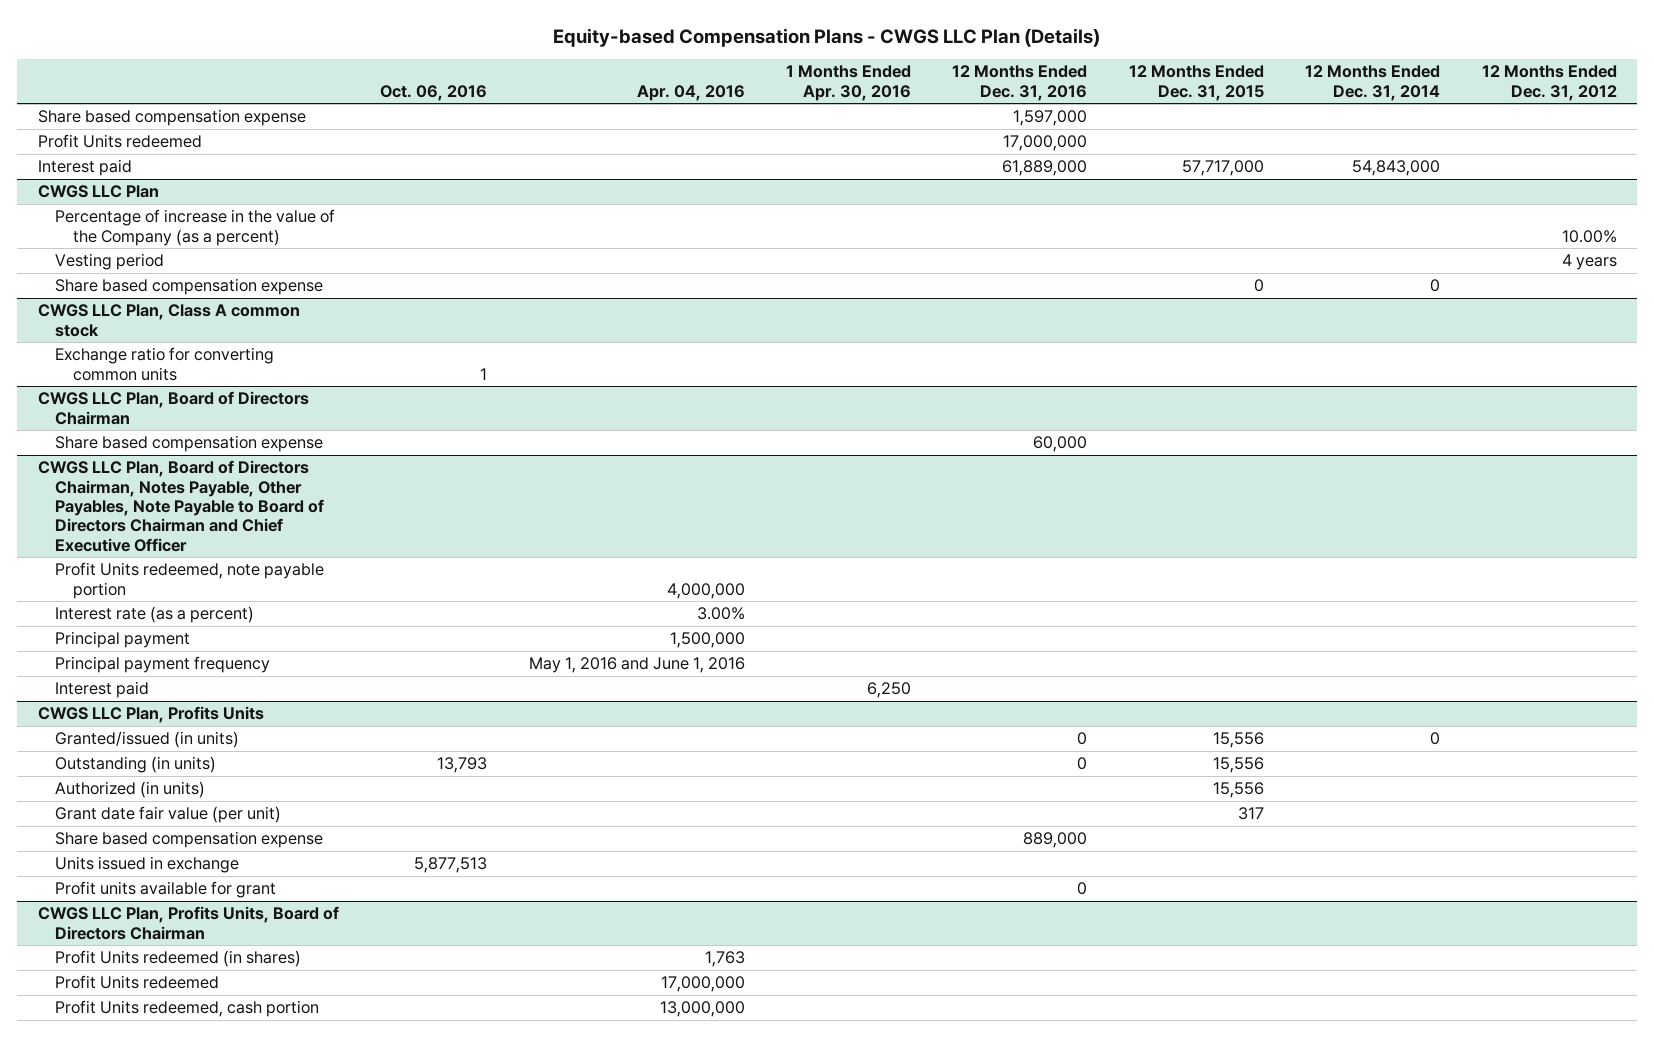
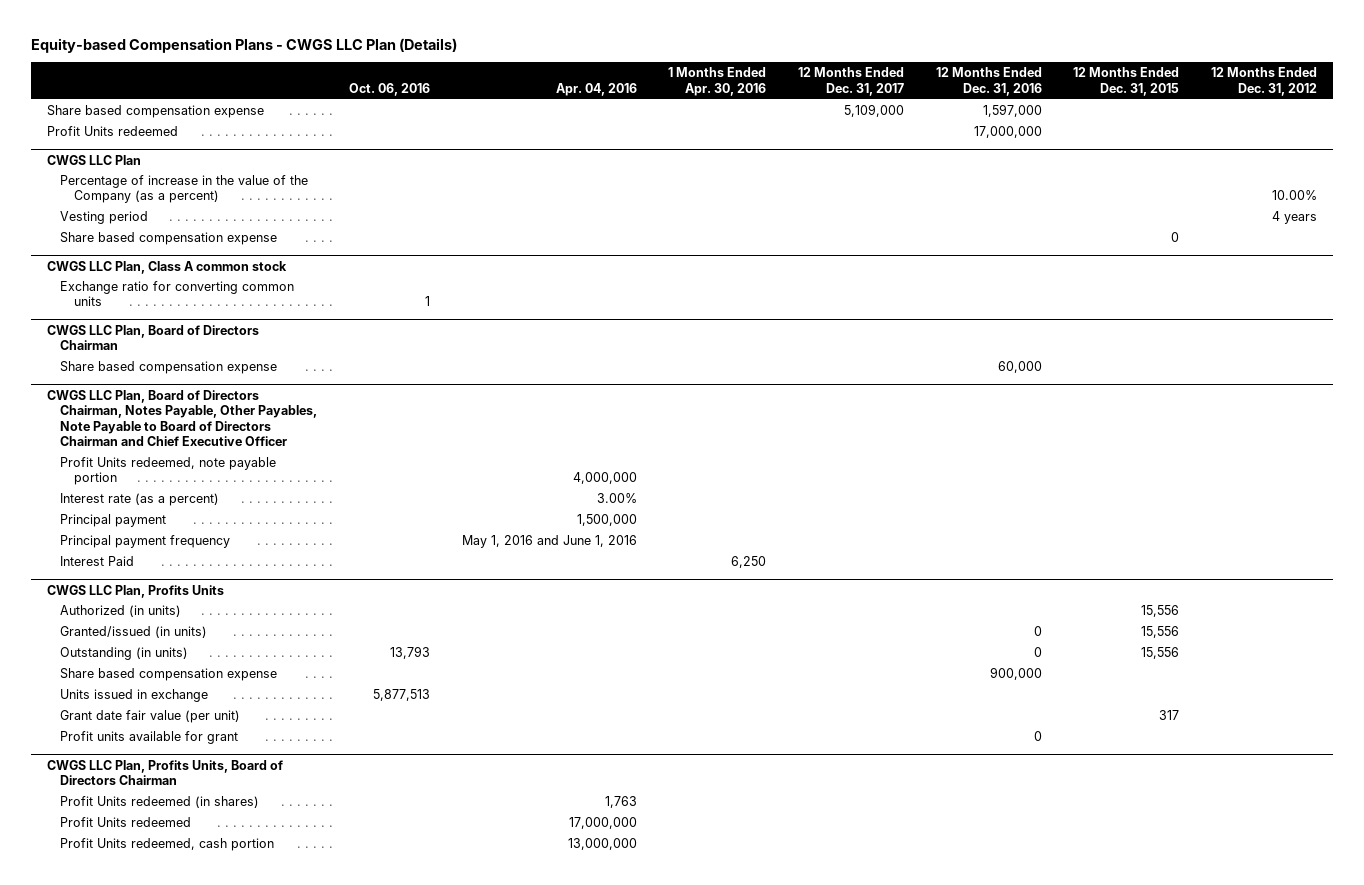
[1305,65,1441,101] 12 Months Ended Dec. 31, 2014 -> none
none -> [798,67,905,96] 12 Months Ended Dec. 31, 2017
[37,159,132,177] Interest paid -> none
[55,681,150,699] Interest paid -> [60,555,135,566] Interest Paid
[55,781,206,799] Authorized (in units) -> [60,604,182,617] Authorized (in units)
[1023,832,1088,849] 889,000 -> [989,666,1042,680] 900,000
[55,806,282,824] Grant date fair value (per unit) -> [60,709,241,723] Grant date fair value (per unit)

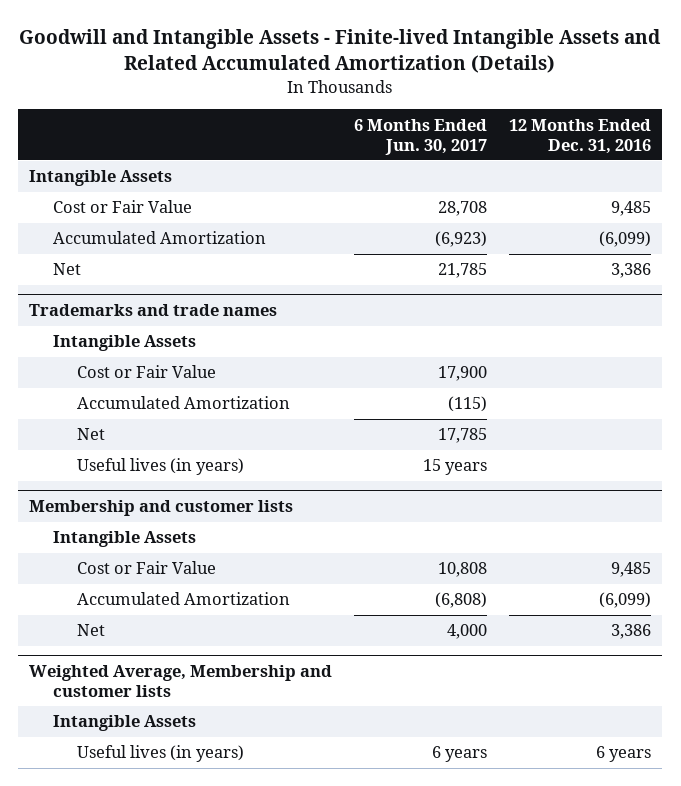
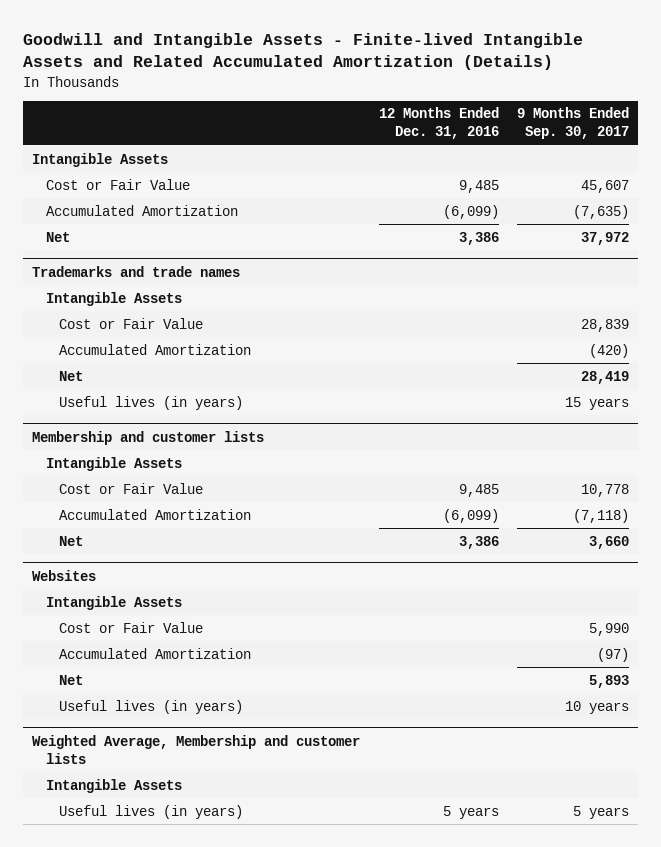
[354,118,488,155] 6 Months Ended Jun. 30, 2017 -> none
none -> [516,107,629,140] 9 Months Ended Sep. 30, 2017
none -> [32,569,97,581] Websites
none -> [45,595,182,610] Intangible Assets
none -> [59,621,204,633] Cost or Fair Value
none -> [59,647,252,659] Accumulated Amortization
none -> [59,674,84,685] Net
none -> [59,699,244,714] Useful lives (in years)
[596,746,652,763] 6 years -> [442,805,499,819] 5 years

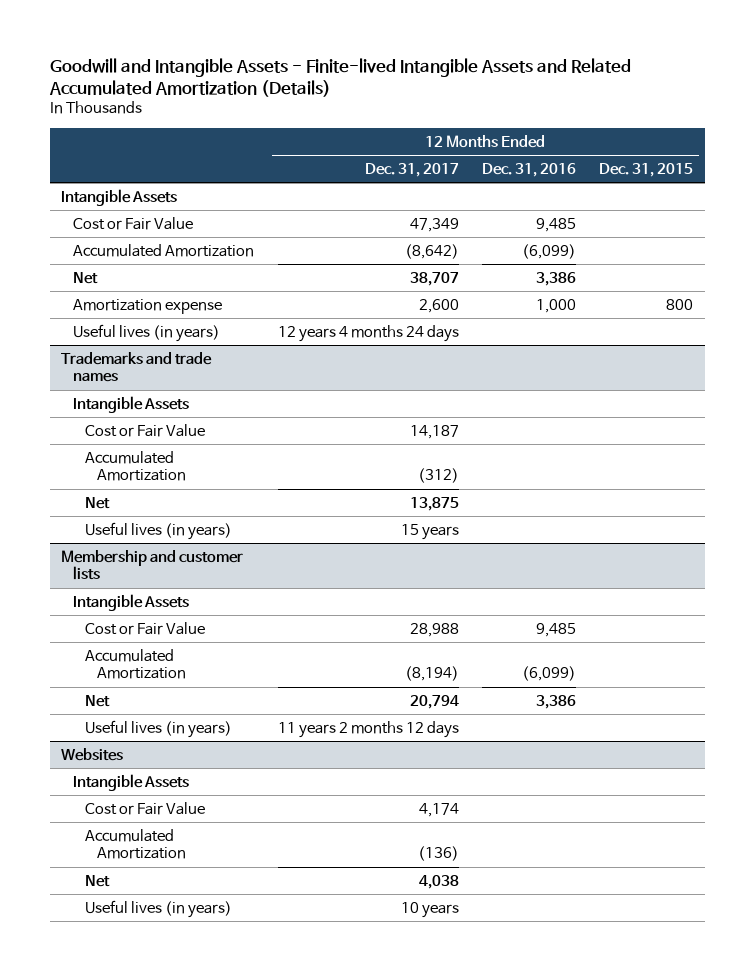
[516,107,629,140] 9 Months Ended Sep. 30, 2017 -> none
none -> [364,162,459,177] Dec. 31, 2017
none -> [599,162,694,177] Dec. 31, 2015
none -> [73,298,223,314] Amortization expense
none -> [73,323,221,342] Useful lives (in years)
none -> [85,719,233,738] Useful lives (in years)
[32,734,361,764] Weighted Average, Membership and customer lists -> none
[45,778,182,793] Intangible Assets -> none
[59,804,244,819] Useful lives (in years) -> none

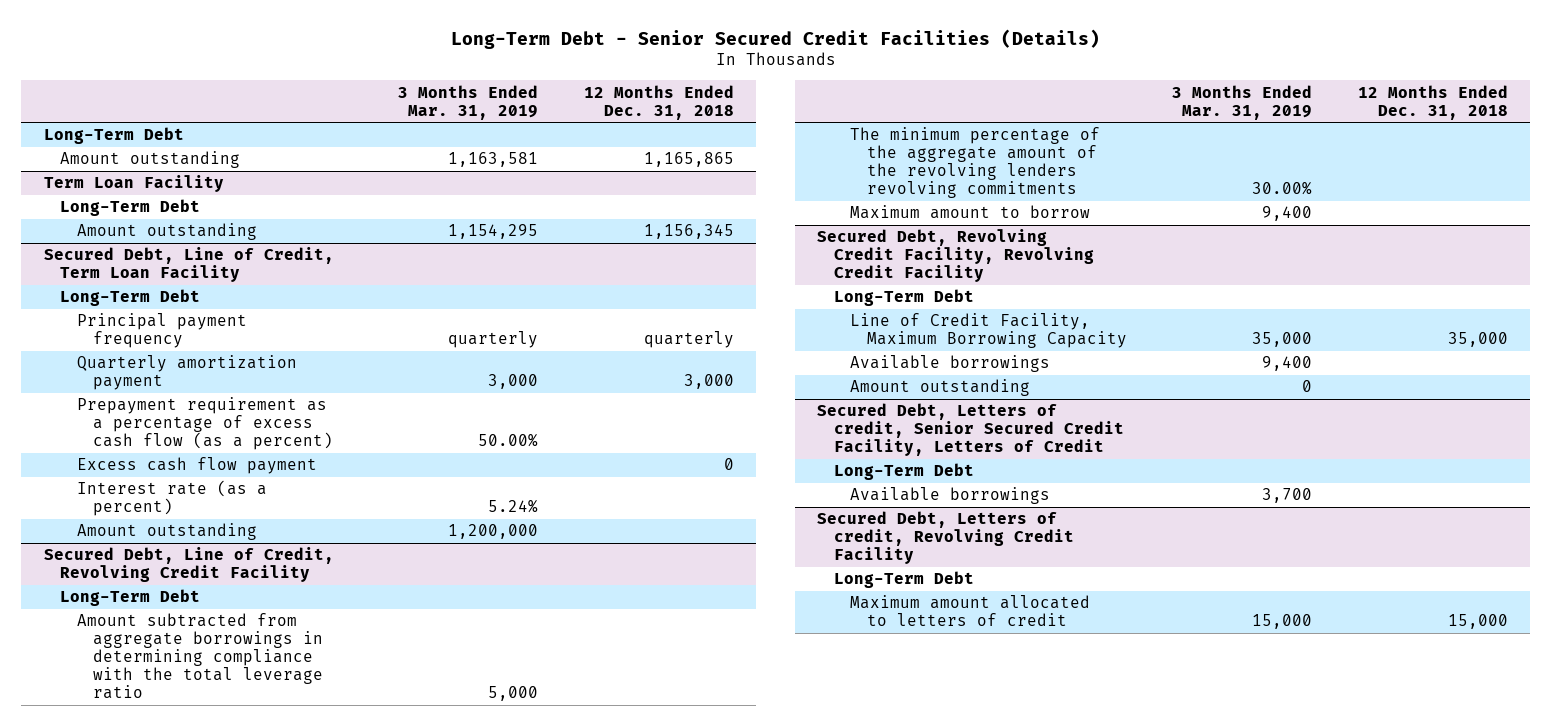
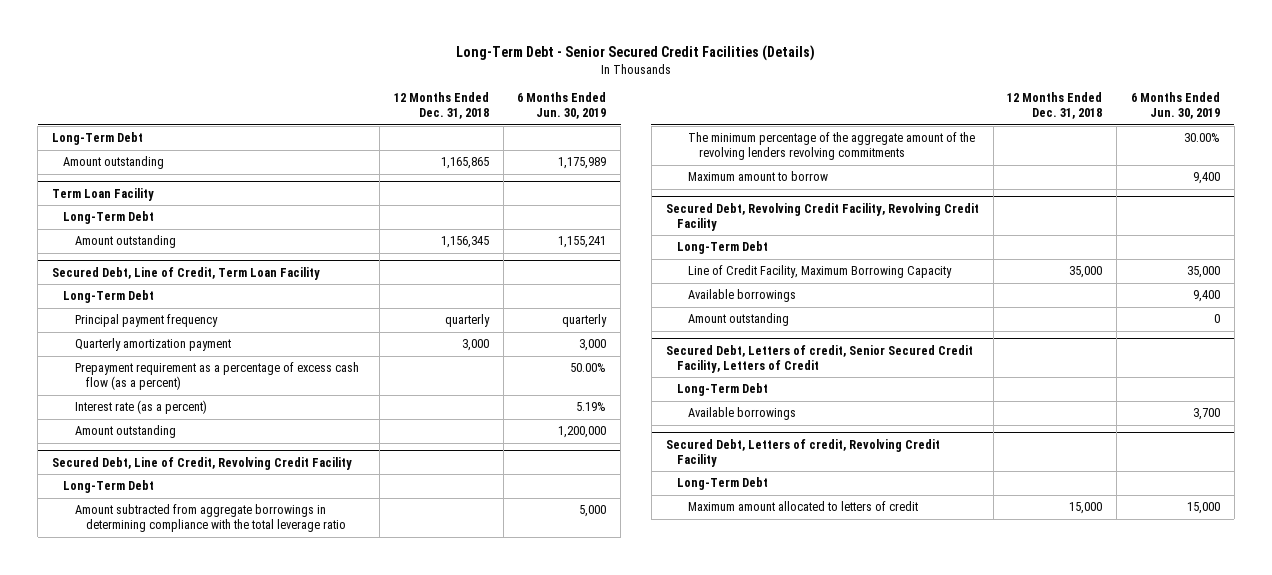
[398,84,539,120] 3 Months Ended Mar. 31, 2019 -> none
none -> [517,92,607,120] 6 Months Ended Jun. 30, 2019
[76,457,317,475] Excess cash flow payment -> none

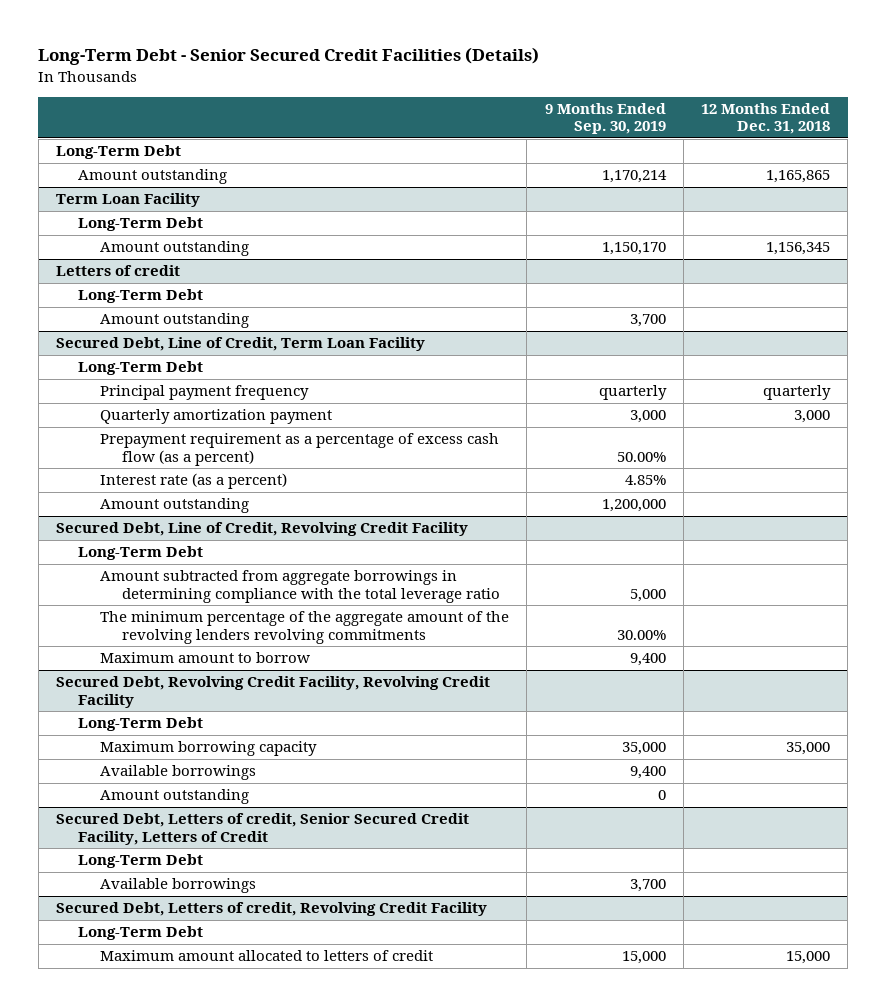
[517,92,607,120] 6 Months Ended Jun. 30, 2019 -> none
none -> [544,102,666,135] 9 Months Ended Sep. 30, 2019
none -> [55,265,180,277] Letters of credit
none -> [77,289,203,304] Long-Term Debt
none -> [100,313,250,329] Amount outstanding
[688,265,953,279] Line of Credit Facility, Maximum Borrowing Capacity -> [100,741,318,757] Maximum borrowing capacity

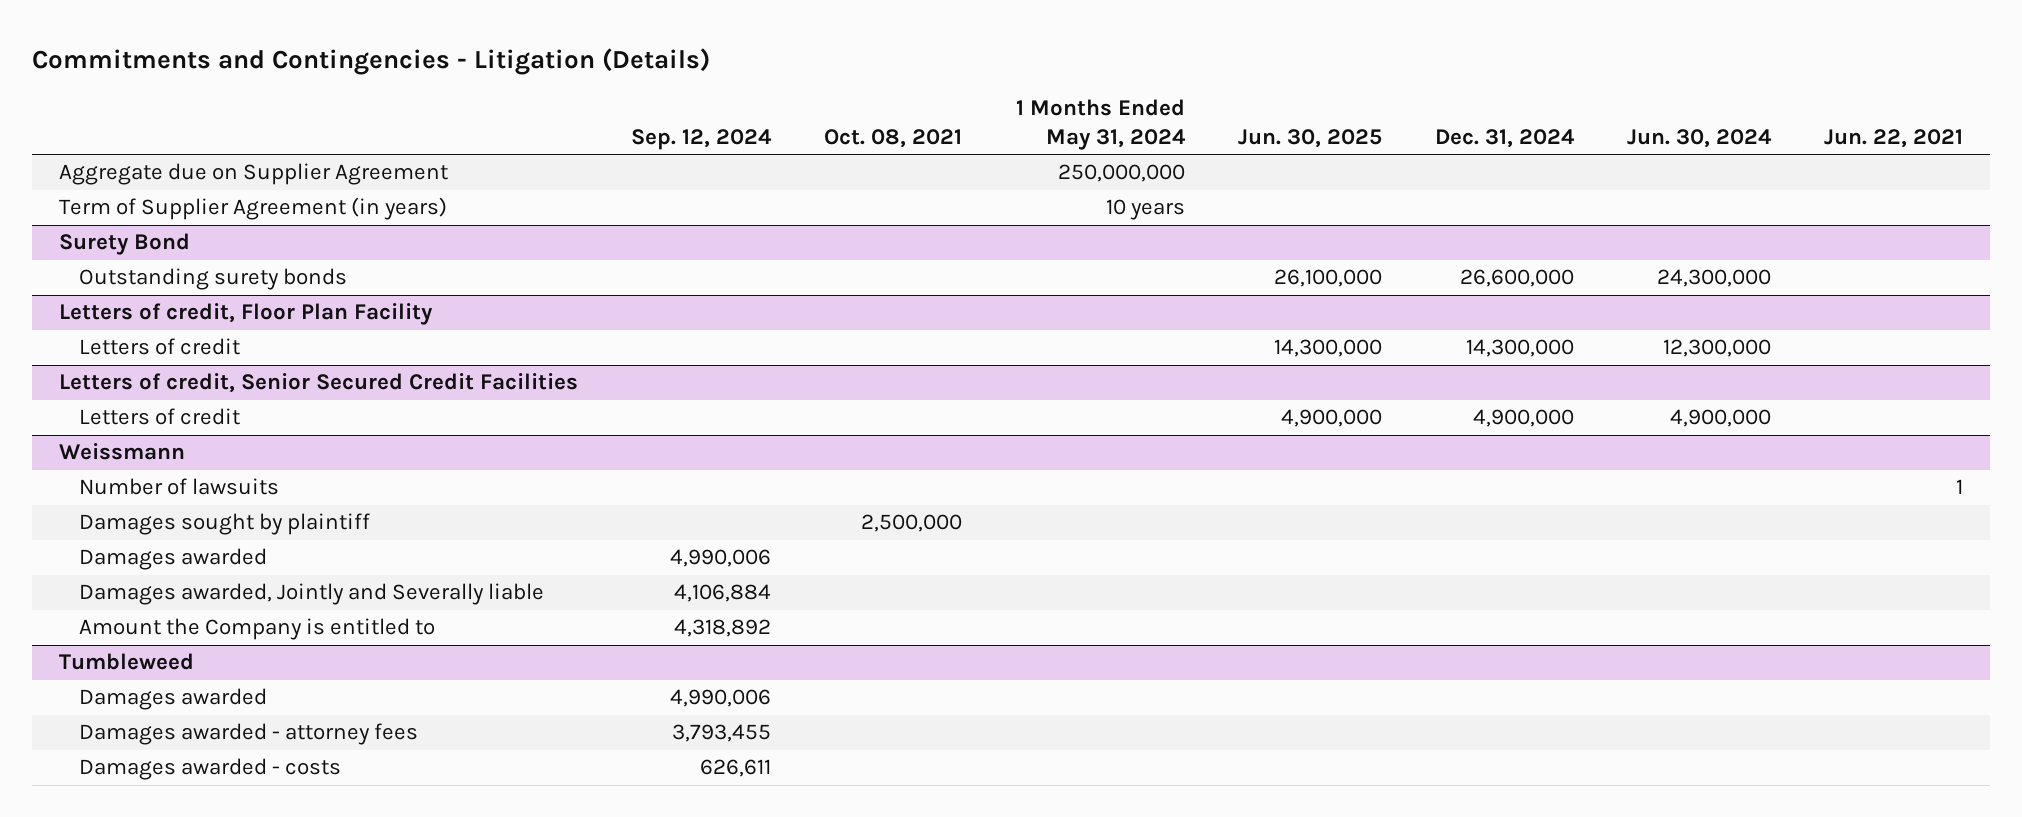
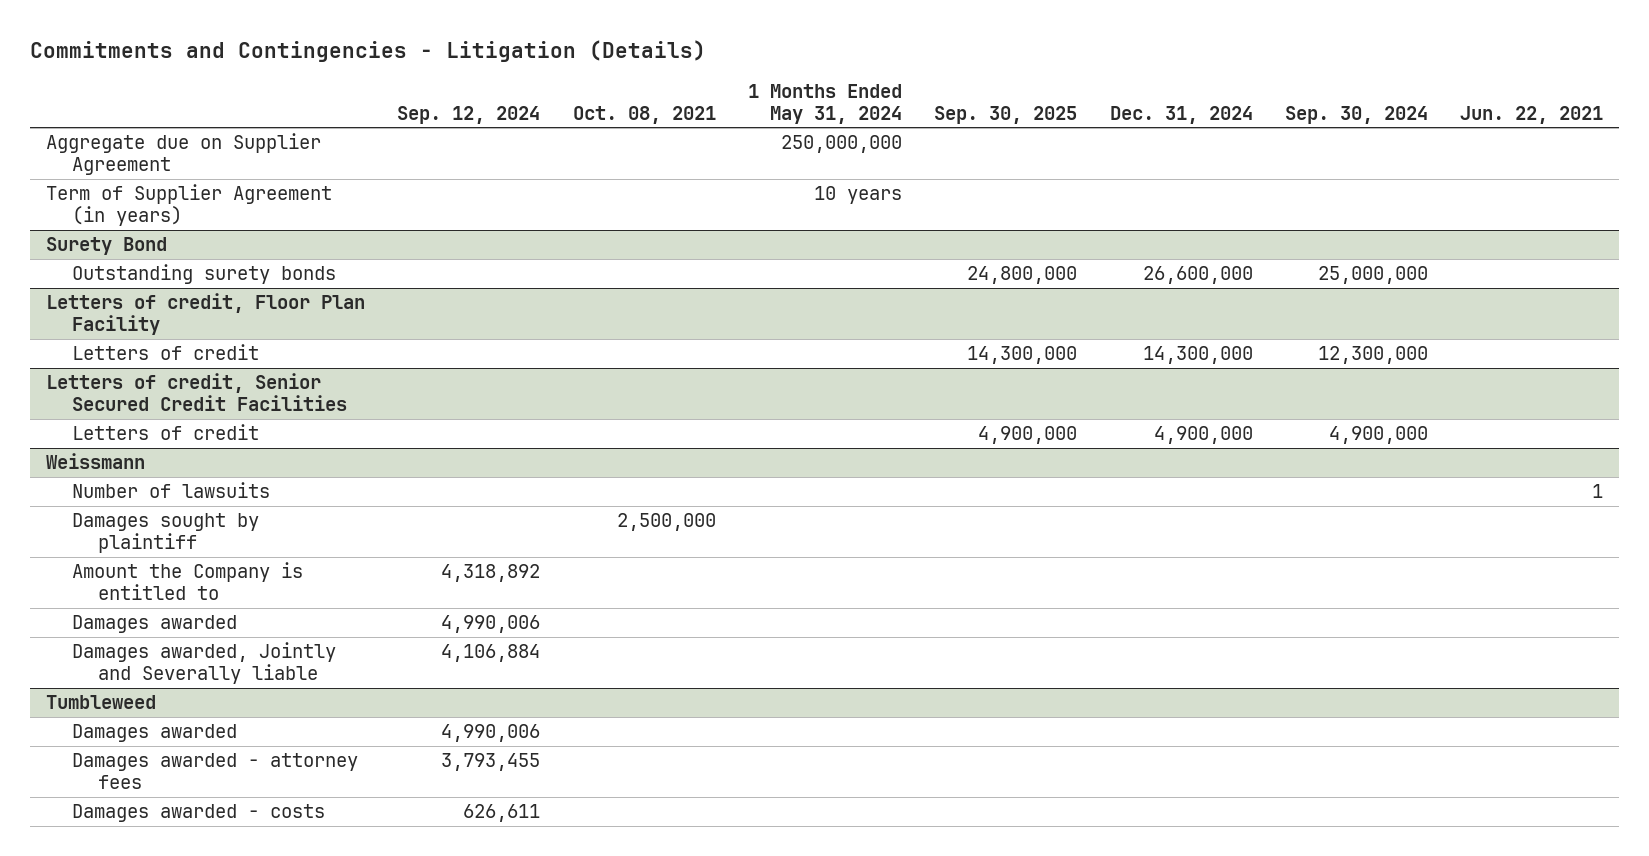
[1237,128,1382,148] Jun. 30, 2025 -> none
[1627,128,1773,148] Jun. 30, 2024 -> none
none -> [934,105,1078,124] Sep. 30, 2025
none -> [1284,105,1428,124] Sep. 30, 2024
[78,618,435,641] Amount the Company is entitled to -> [71,561,303,601] Amount the Company is entitled to

